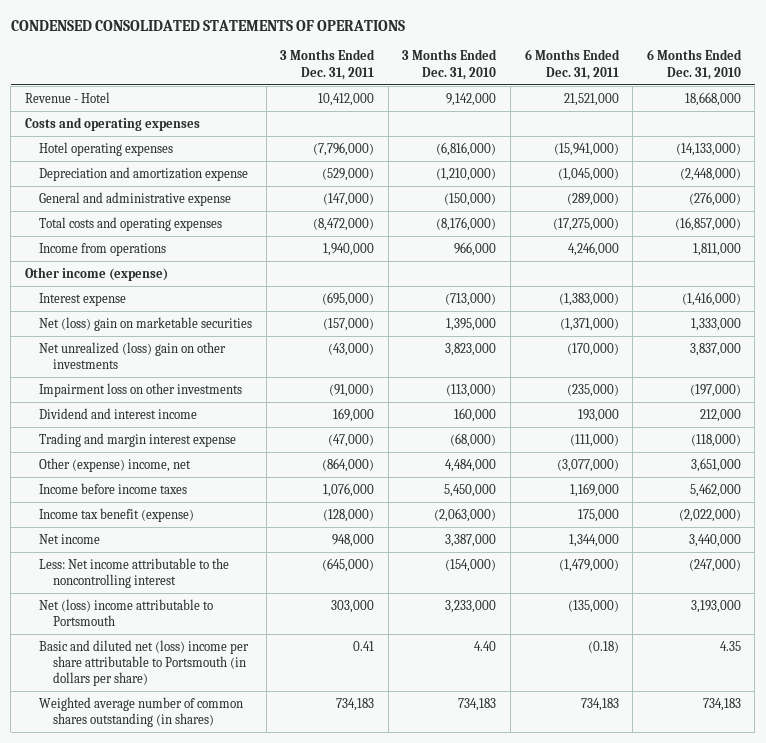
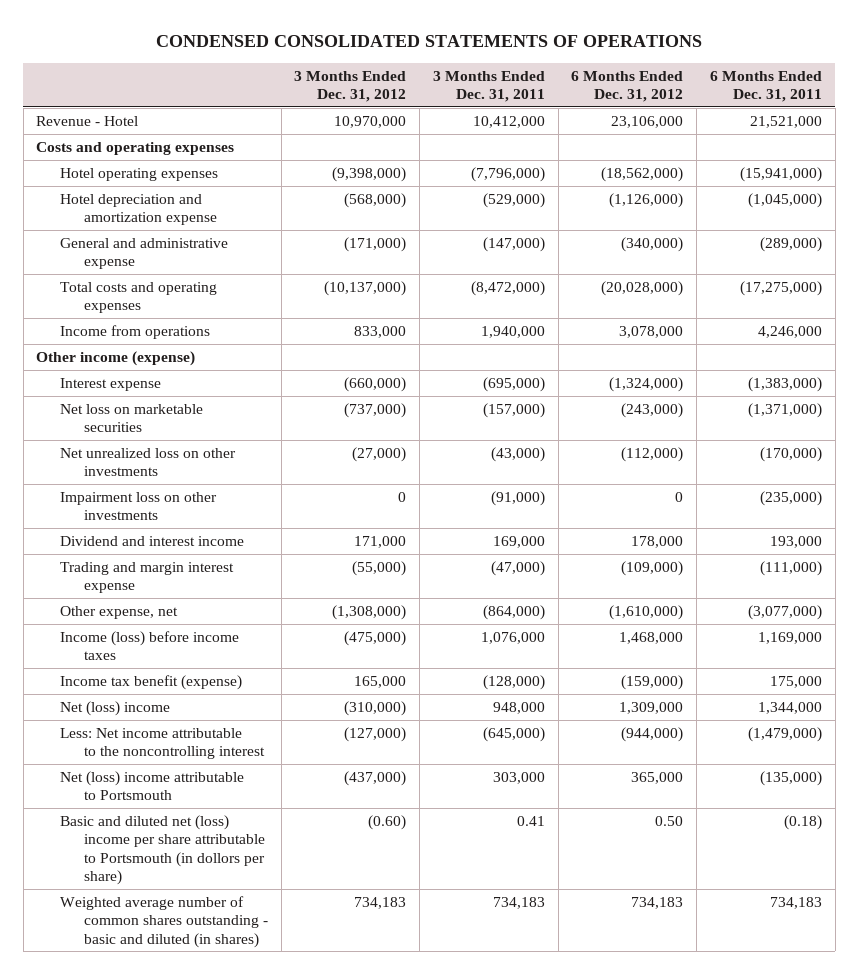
[402,49,498,80] 3 Months Ended Dec. 31, 2010 -> none
[646,49,742,80] 6 Months Ended Dec. 31, 2010 -> none
none -> [294,70,407,103] 3 Months Ended Dec. 31, 2012
none -> [571,70,684,103] 6 Months Ended Dec. 31, 2012
[39,166,249,181] Depreciation and amortization expense -> [60,193,217,226] Hotel depreciation and amortization expense
[39,316,253,331] Net (loss) gain on marketable securities -> [60,403,204,433] Net loss on marketable securities
[39,341,227,370] Net unrealized (loss) gain on other investments -> [60,447,237,477] Net unrealized loss on other investments
[39,457,192,472] Other (expense) income, net -> [60,605,179,619] Other expense, net
[39,482,188,494] Income before income taxes -> [60,630,240,661] Income (loss) before income taxes
[39,533,101,544] Net income -> [60,700,171,716] Net (loss) income
[39,639,250,687] Basic and diluted net (loss) income per share attributable to Portsmouth (in dollars per share) -> [60,814,265,885] Basic and diluted net (loss) income per share attributable to Portsmouth (in dollors per share)
[39,696,244,728] Weighted average number of common shares outstanding (in shares) -> [60,895,268,948] Weighted average number of common shares outstanding - basic and diluted (in shares)

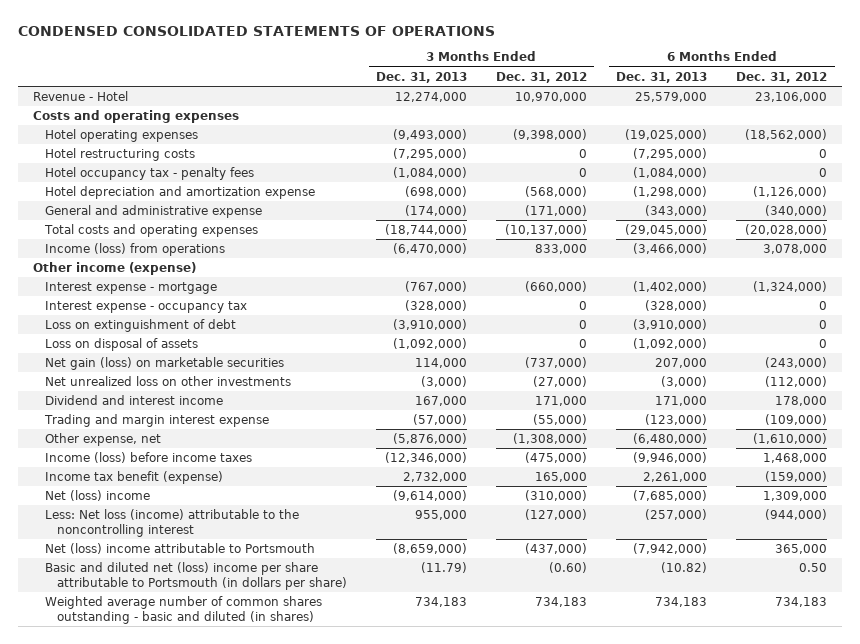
[432,70,545,103] 3 Months Ended Dec. 31, 2011 -> none
[710,70,823,103] 6 Months Ended Dec. 31, 2011 -> none
none -> [375,71,467,83] Dec. 31, 2013
none -> [616,71,708,83] Dec. 31, 2013
none -> [44,147,195,161] Hotel restructuring costs
none -> [44,166,254,180] Hotel occupancy tax - penalty fees
[60,324,211,339] Income from operations -> [44,242,225,256] Income (loss) from operations
[60,377,162,391] Interest expense -> [44,281,217,294] Interest expense - mortgage
none -> [44,300,247,313] Interest expense - occupancy tax
none -> [44,318,236,332] Loss on extinguishment of debt
none -> [44,337,198,351] Loss on disposal of assets
[60,403,204,433] Net loss on marketable securities -> [44,356,284,370] Net gain (loss) on marketable securities
[60,491,218,521] Impairment loss on other investments -> none
[60,727,265,760] Less: Net income attributable to the noncontrolling interest -> [44,508,299,537] Less: Net loss (income) attributable to the noncontrolling interest
[60,814,265,885] Basic and diluted net (loss) income per share attributable to Portsmouth (in dollors per share) -> [44,561,347,590] Basic and diluted net (loss) income per share attributable to Portsmouth (in dollars per share)

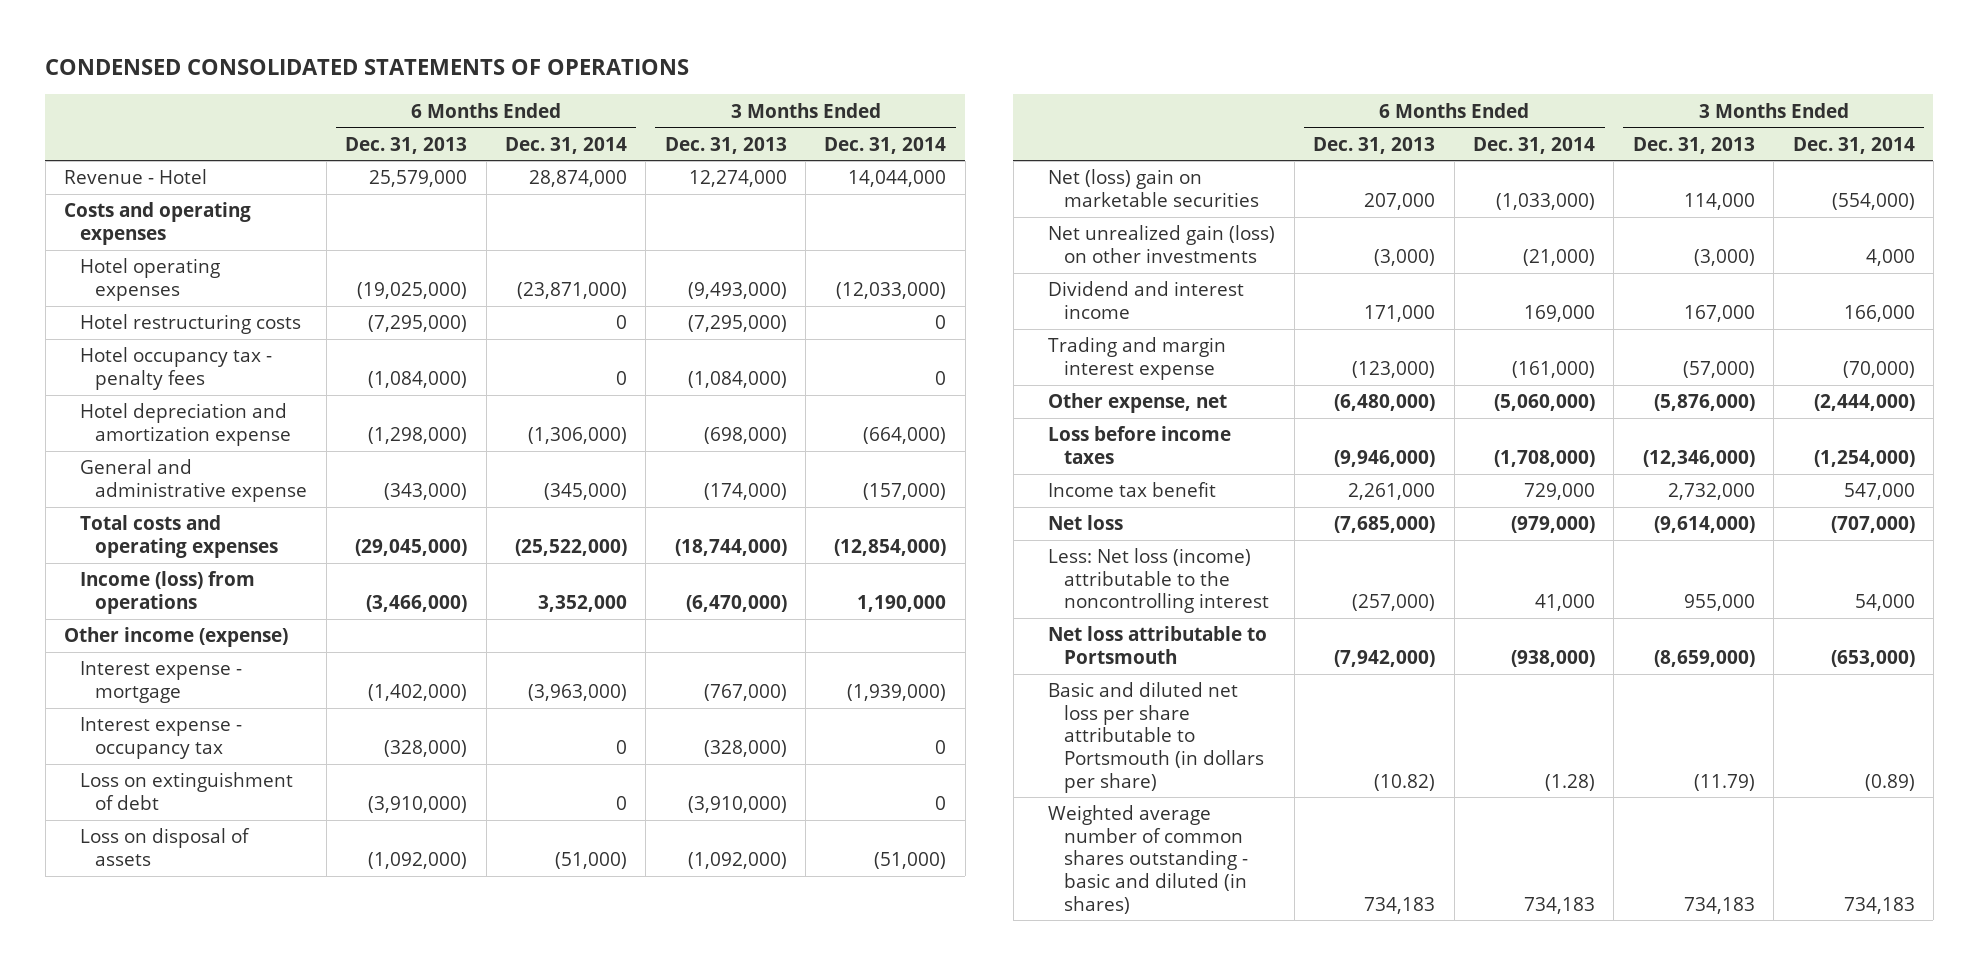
[495,71,587,83] Dec. 31, 2012 -> none
[736,71,828,83] Dec. 31, 2012 -> none
none -> [504,136,627,154] Dec. 31, 2014
none -> [824,136,947,154] Dec. 31, 2014
[44,356,284,370] Net gain (loss) on marketable securities -> [1047,169,1259,207] Net (loss) gain on marketable securities
[44,375,291,386] Net unrealized loss on other investments -> [1047,225,1275,263] Net unrealized gain (loss) on other investments
[44,451,252,463] Income (loss) before income taxes -> [1047,426,1231,464] Loss before income taxes
[44,470,223,484] Income tax benefit (expense) -> [1047,482,1216,498] Income tax benefit
[44,489,150,501] Net (loss) income -> [1047,515,1123,531] Net loss
[44,542,315,554] Net (loss) income attributable to Portsmouth -> [1047,626,1267,664] Net loss attributable to Portsmouth
[44,561,347,590] Basic and diluted net (loss) income per share attributable to Portsmouth (in dollars per share) -> [1047,682,1264,793] Basic and diluted net loss per share attributable to Portsmouth (in dollars per share)

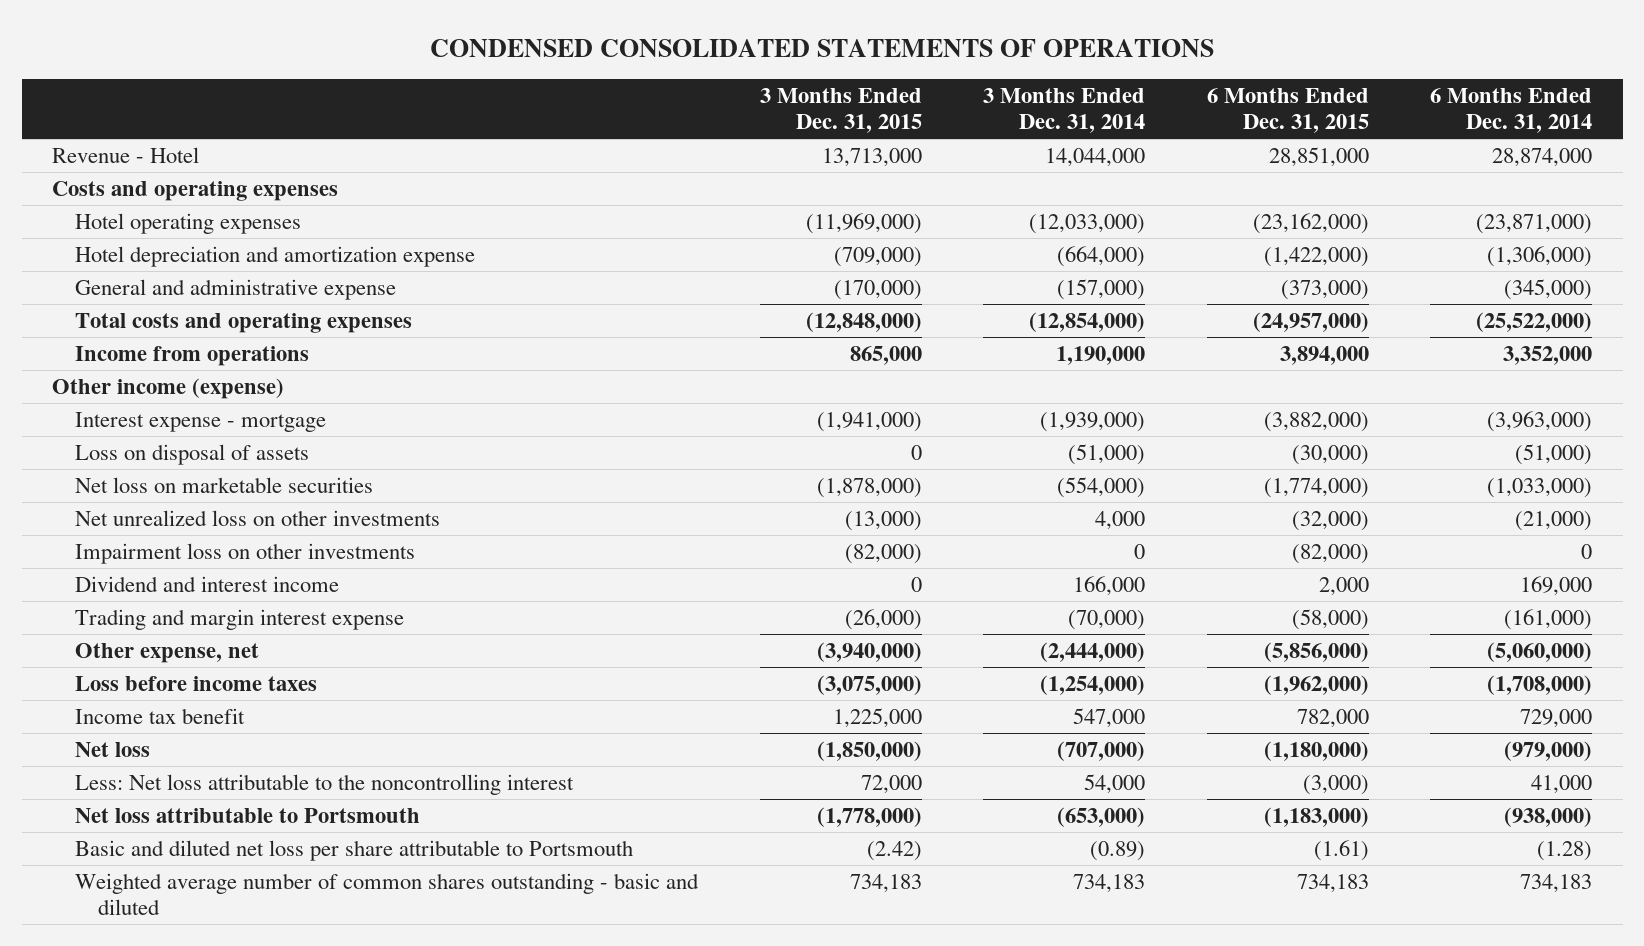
[345,136,468,154] Dec. 31, 2013 -> none
[664,136,787,154] Dec. 31, 2013 -> none
none -> [759,88,922,133] 3 Months Ended Dec. 31, 2015
none -> [1206,88,1369,133] 6 Months Ended Dec. 31, 2015
[79,314,301,335] Hotel restructuring costs -> none
[79,347,272,390] Hotel occupancy tax - penalty fees -> none
[79,571,255,614] Income (loss) from operations -> [75,346,310,367] Income from operations
[79,717,242,759] Interest expense - occupancy tax -> none
[79,772,293,810] Loss on extinguishment of debt -> none
[1047,169,1259,207] Net (loss) gain on marketable securities -> [75,477,374,494] Net loss on marketable securities
[1047,225,1275,263] Net unrealized gain (loss) on other investments -> [75,510,441,527] Net unrealized loss on other investments
none -> [75,543,416,565] Impairment loss on other investments
[1047,548,1269,614] Less: Net loss (income) attributable to the noncontrolling interest -> [75,774,575,796] Less: Net loss attributable to the noncontrolling interest
[1047,682,1264,793] Basic and diluted net loss per share attributable to Portsmouth (in dollars per share) -> [75,840,634,862] Basic and diluted net loss per share attributable to Portsmouth
[1047,805,1248,914] Weighted average number of common shares outstanding - basic and diluted (in shares) -> [75,873,700,915] Weighted average number of common shares outstanding - basic and diluted

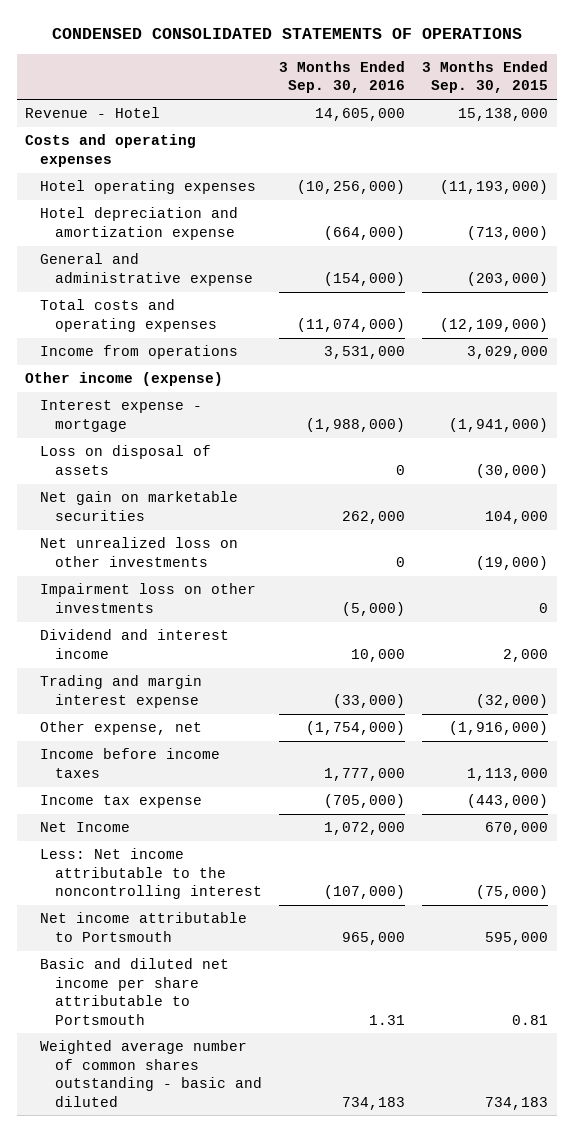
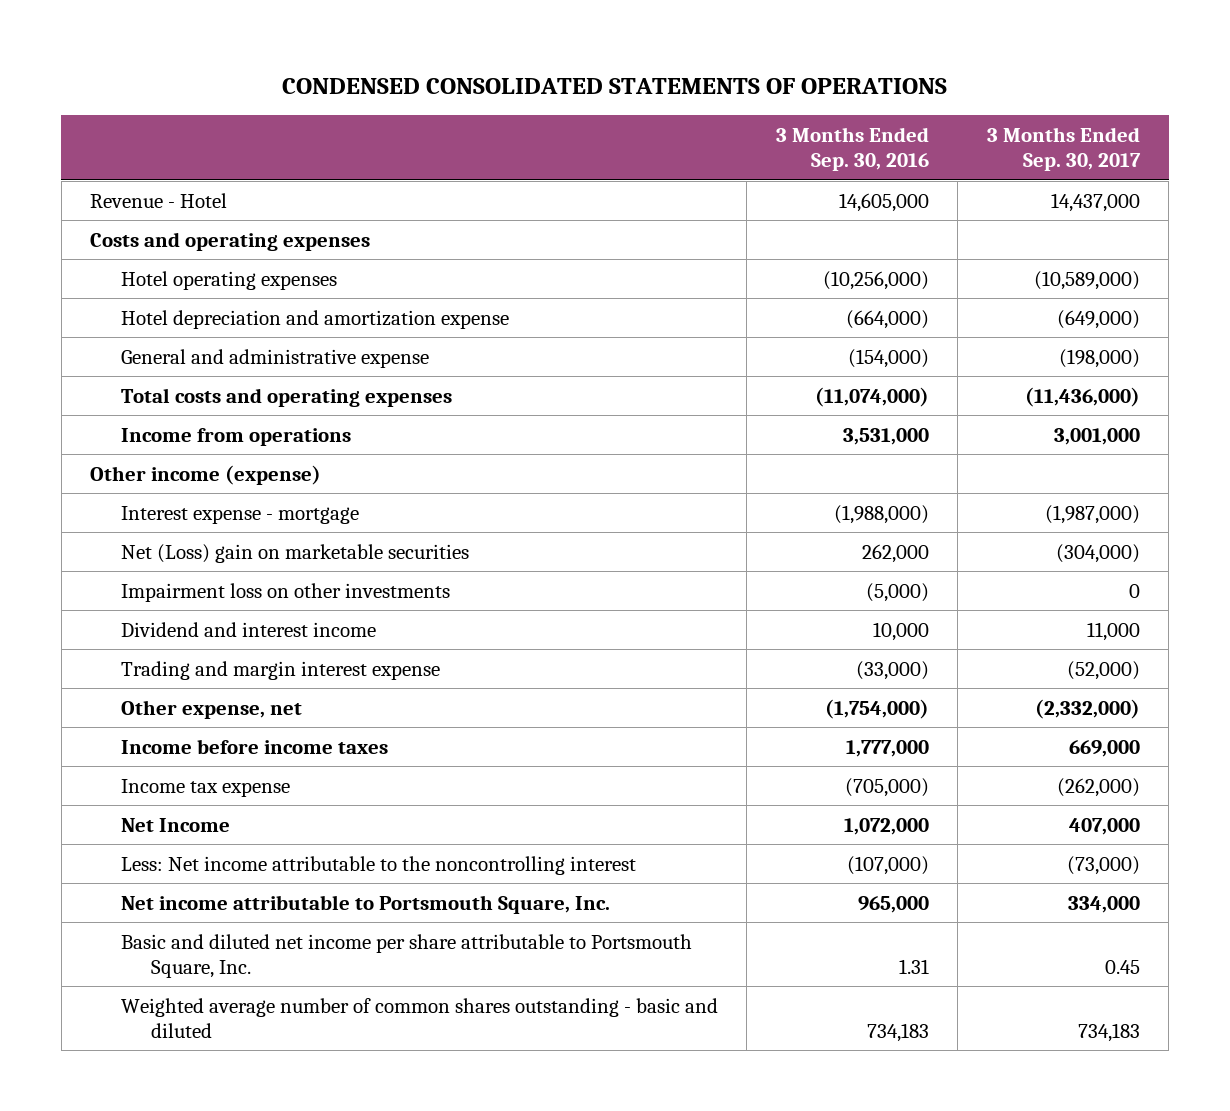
[422,60,549,94] 3 Months Ended Sep. 30, 2015 -> none
none -> [986,126,1141,172] 3 Months Ended Sep. 30, 2017
[40,445,212,475] Loss on disposal of assets -> none
[40,537,239,567] Net unrealized loss on other investments -> none
[40,491,239,521] Net gain on marketable securities -> [120,543,469,563] Net (Loss) gain on marketable securities
[40,912,248,942] Net income attributable to Portsmouth -> [120,894,610,914] Net income attributable to Portsmouth Square, Inc.
[40,958,230,1025] Basic and diluted net income per share attributable to Portsmouth -> [120,933,692,979] Basic and diluted net income per share attributable to Portsmouth Square, Inc.

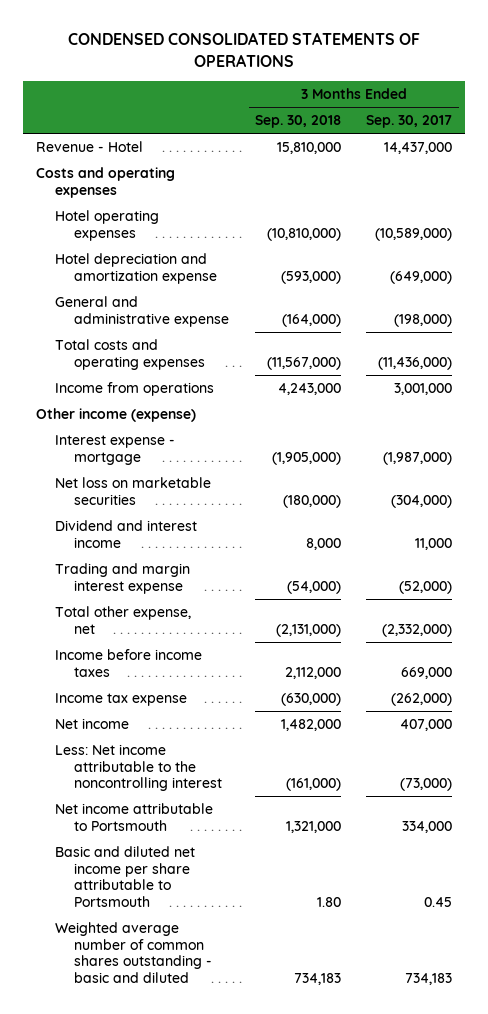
[775,126,929,172] 3 Months Ended Sep. 30, 2016 -> none
none -> [254,115,341,129] Sep. 30, 2018
[120,582,450,602] Impairment loss on other investments -> none
[120,543,469,563] Net (Loss) gain on marketable securities -> [55,476,212,505] Net loss on marketable securities
[120,699,302,719] Other expense, net -> [55,605,192,634] Total other expense, net
[120,817,230,832] Net Income -> [55,717,130,729] Net income
[120,894,610,914] Net income attributable to Portsmouth Square, Inc. -> [55,802,214,831] Net income attributable to Portsmouth
[120,933,692,979] Basic and diluted net income per share attributable to Portsmouth Square, Inc. -> [55,845,196,907] Basic and diluted net income per share attributable to Portsmouth

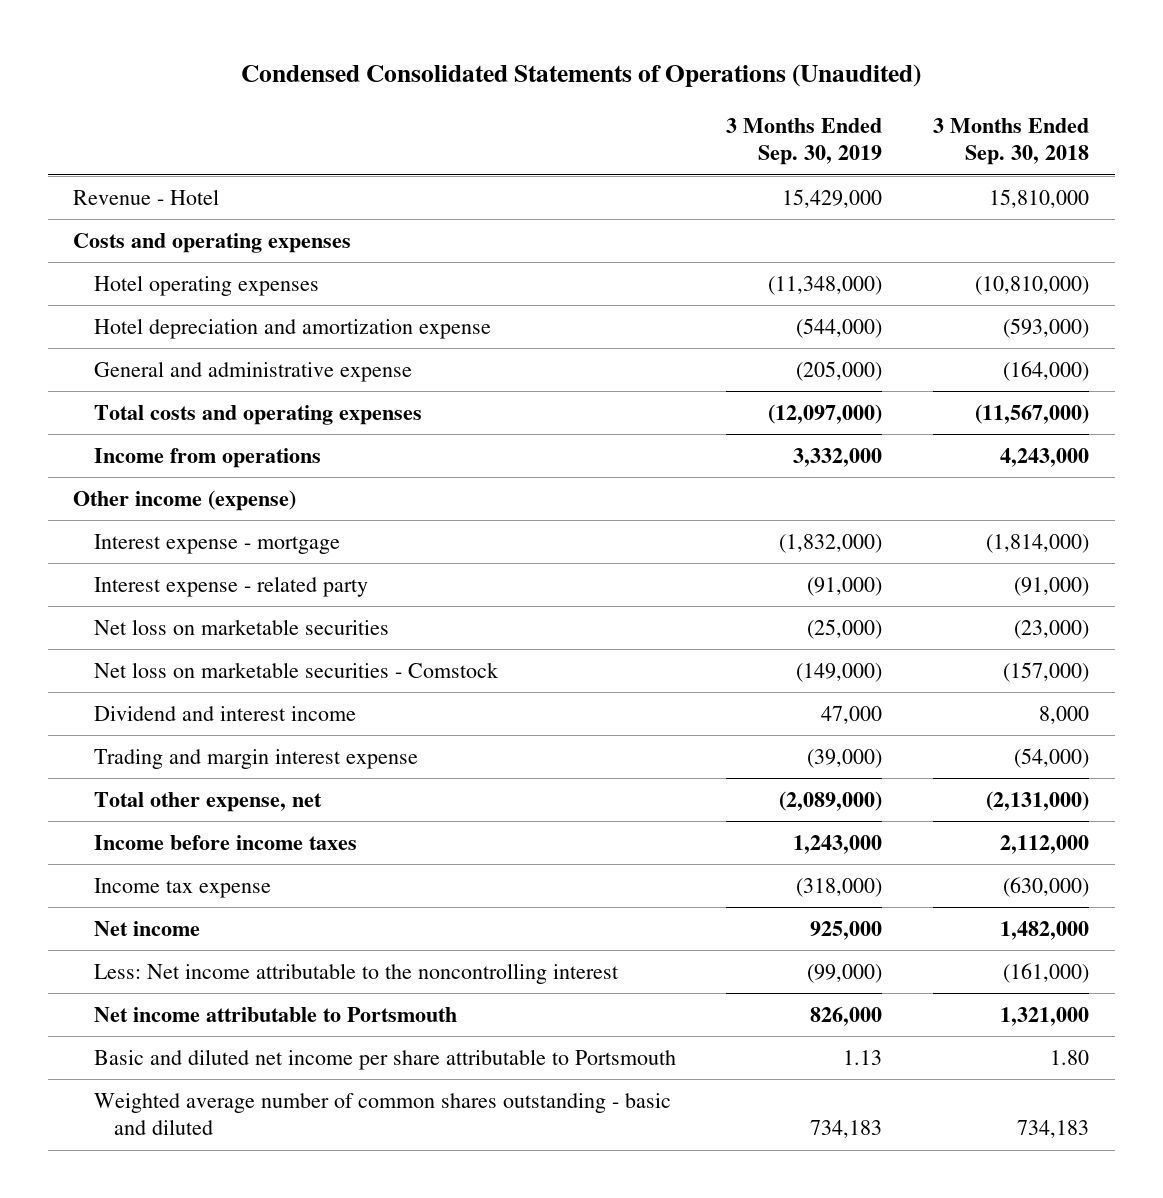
[68,32,421,68] CONDENSED CONSOLIDATED STATEMENTS OF OPERATIONS -> [241,64,922,88] Condensed Consolidated Statements of Operations (Unaudited)
[366,115,453,129] Sep. 30, 2017 -> none
none -> [726,117,883,166] 3 Months Ended Sep. 30, 2019
[271,451,341,465] (1,905,000) -> [986,533,1090,553] (1,814,000)
none -> [93,575,368,597] Interest expense - related party
[282,494,341,508] (180,000) -> [1014,619,1090,639] (23,000)
none -> [93,661,499,678] Net loss on marketable securities - Comstock

